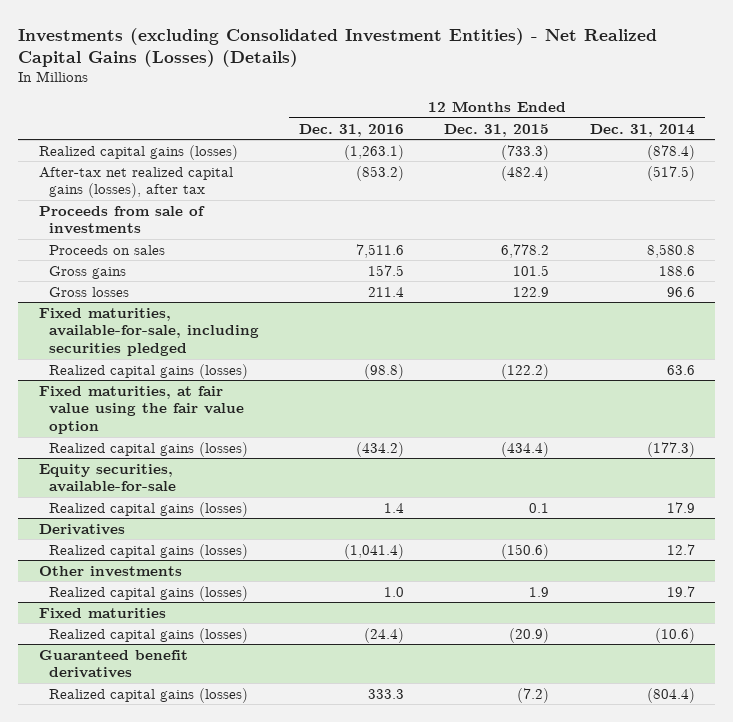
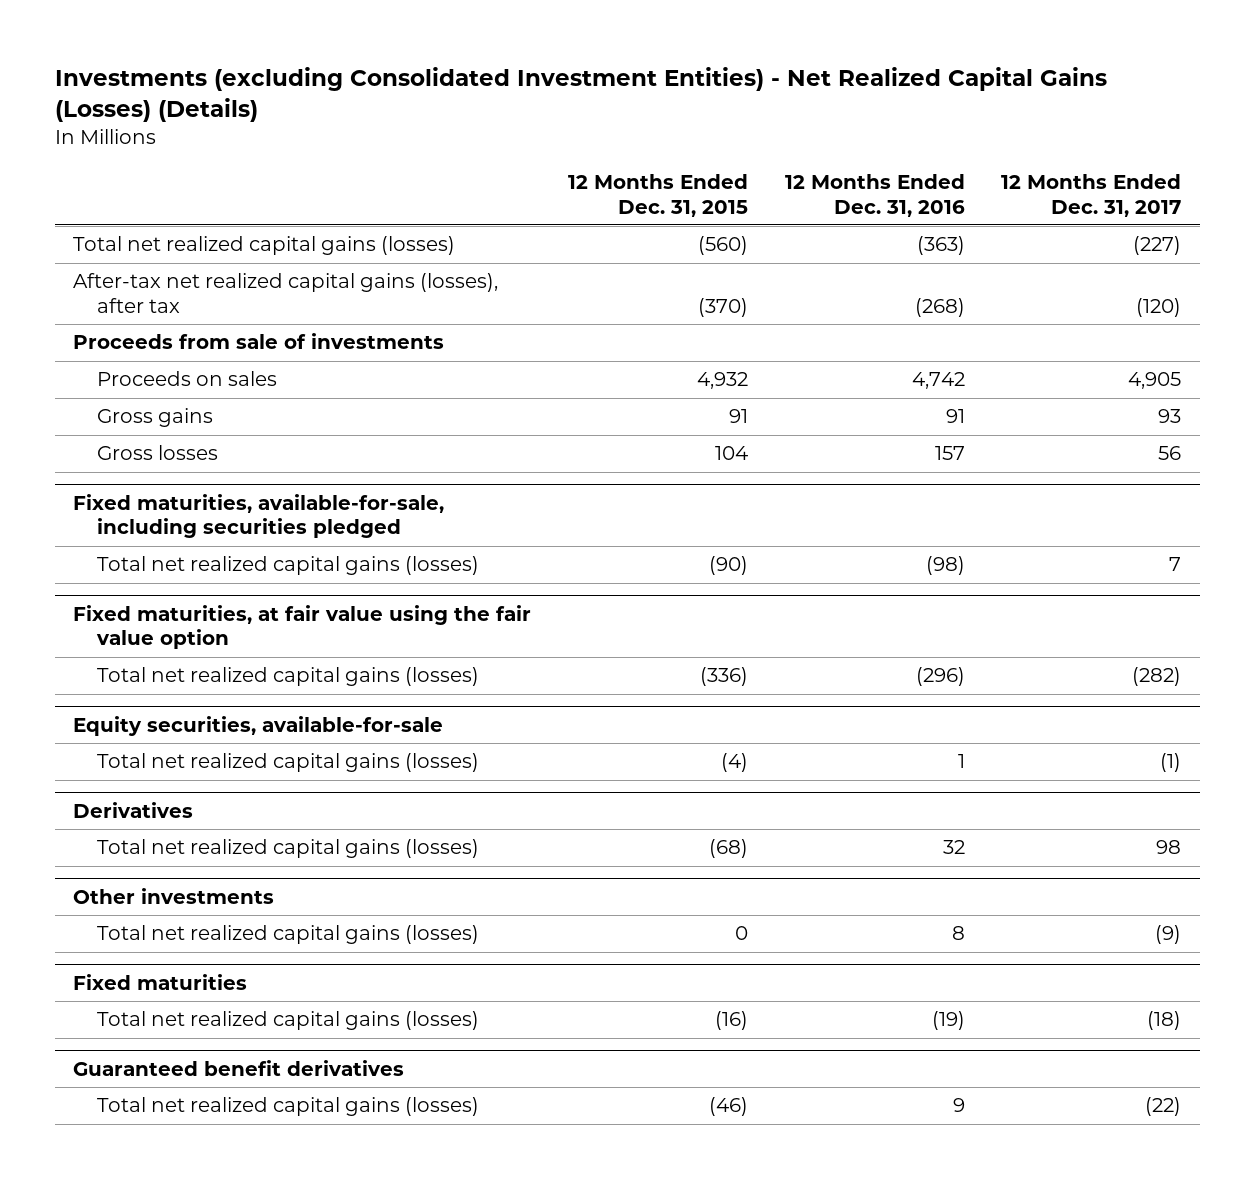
[589,123,695,137] Dec. 31, 2014 -> none
none -> [1001,173,1182,217] 12 Months Ended Dec. 31, 2017
[38,144,238,160] Realized capital gains (losses) -> [73,236,456,256] Total net realized capital gains (losses)
[344,144,405,160] (1,263.1) -> [916,236,965,256] (363)
[501,144,550,160] (733.3) -> [698,236,749,256] (560)
[356,165,405,181] (853.2) -> [914,297,965,317] (268)
[501,165,550,181] (482.4) -> [698,297,749,317] (370)
[356,243,405,258] 7,511.6 -> [911,372,965,390] 4,742
[501,243,550,258] 6,778.2 -> [697,372,749,390] 4,932
[368,264,405,276] 157.5 -> [945,409,965,424] 91
[513,264,550,276] 101.5 -> [729,409,749,424] 91
[368,286,405,297] 211.4 -> [934,446,965,461] 157
[513,286,550,297] 122.9 -> [715,446,749,461] 104
[48,363,248,379] Realized capital gains (losses) -> [96,556,479,576] Total net realized capital gains (losses)
[364,363,405,379] (98.8) -> [925,556,965,576] (98)
[501,363,550,379] (122.2) -> [709,556,749,576] (90)
[48,441,248,457] Realized capital gains (losses) -> [96,667,479,687] Total net realized capital gains (losses)
[356,441,405,457] (434.2) -> [915,667,965,687] (296)
[501,441,550,457] (434.4) -> [700,667,749,687] (336)
[48,501,248,517] Realized capital gains (losses) -> [96,753,479,773] Total net realized capital gains (losses)
[384,502,405,513] 1.4 -> [957,754,965,769] 1
[529,502,550,513] 0.1 -> [721,753,749,773] (4)
[48,543,248,559] Realized capital gains (losses) -> [96,839,479,859] Total net realized capital gains (losses)
[344,543,405,559] (1,041.4) -> [942,840,965,855] 32
[501,543,550,559] (150.6) -> [709,839,749,859] (68)
[48,585,248,601] Realized capital gains (losses) -> [96,925,479,945] Total net realized capital gains (losses)
[384,586,405,597] 1.0 -> [951,926,965,941] 8
[529,586,550,597] 1.9 -> [735,926,749,941] 0
[48,627,248,643] Realized capital gains (losses) -> [96,1011,479,1031] Total net realized capital gains (losses)
[364,627,405,643] (24.4) -> [931,1011,965,1031] (19)
[509,627,550,643] (20.9) -> [715,1011,749,1031] (16)
[48,687,248,703] Realized capital gains (losses) -> [96,1097,479,1117] Total net realized capital gains (losses)
[368,688,405,699] 333.3 -> [952,1098,965,1113] 9
[517,687,550,703] (7.2) -> [709,1097,749,1117] (46)

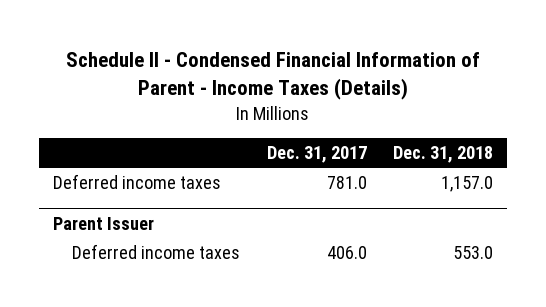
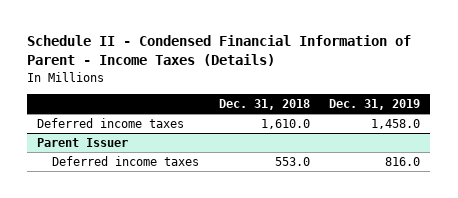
[266,145,367,163] Dec. 31, 2017 -> none
none -> [329,99,421,111] Dec. 31, 2019
[441,176,494,193] 1,157.0 -> [260,118,310,129] 1,610.0

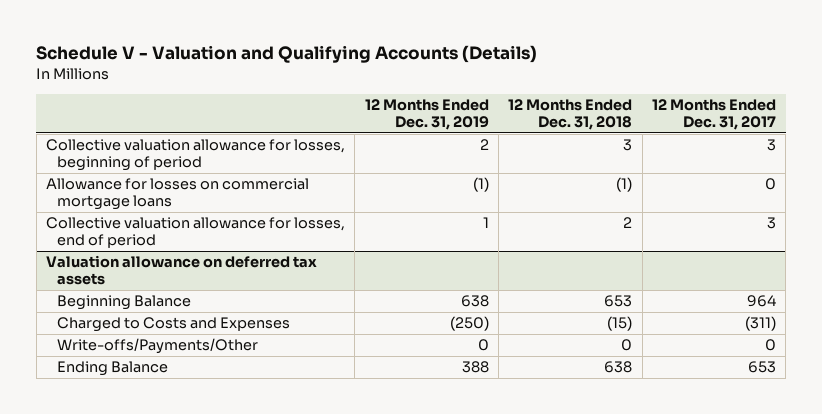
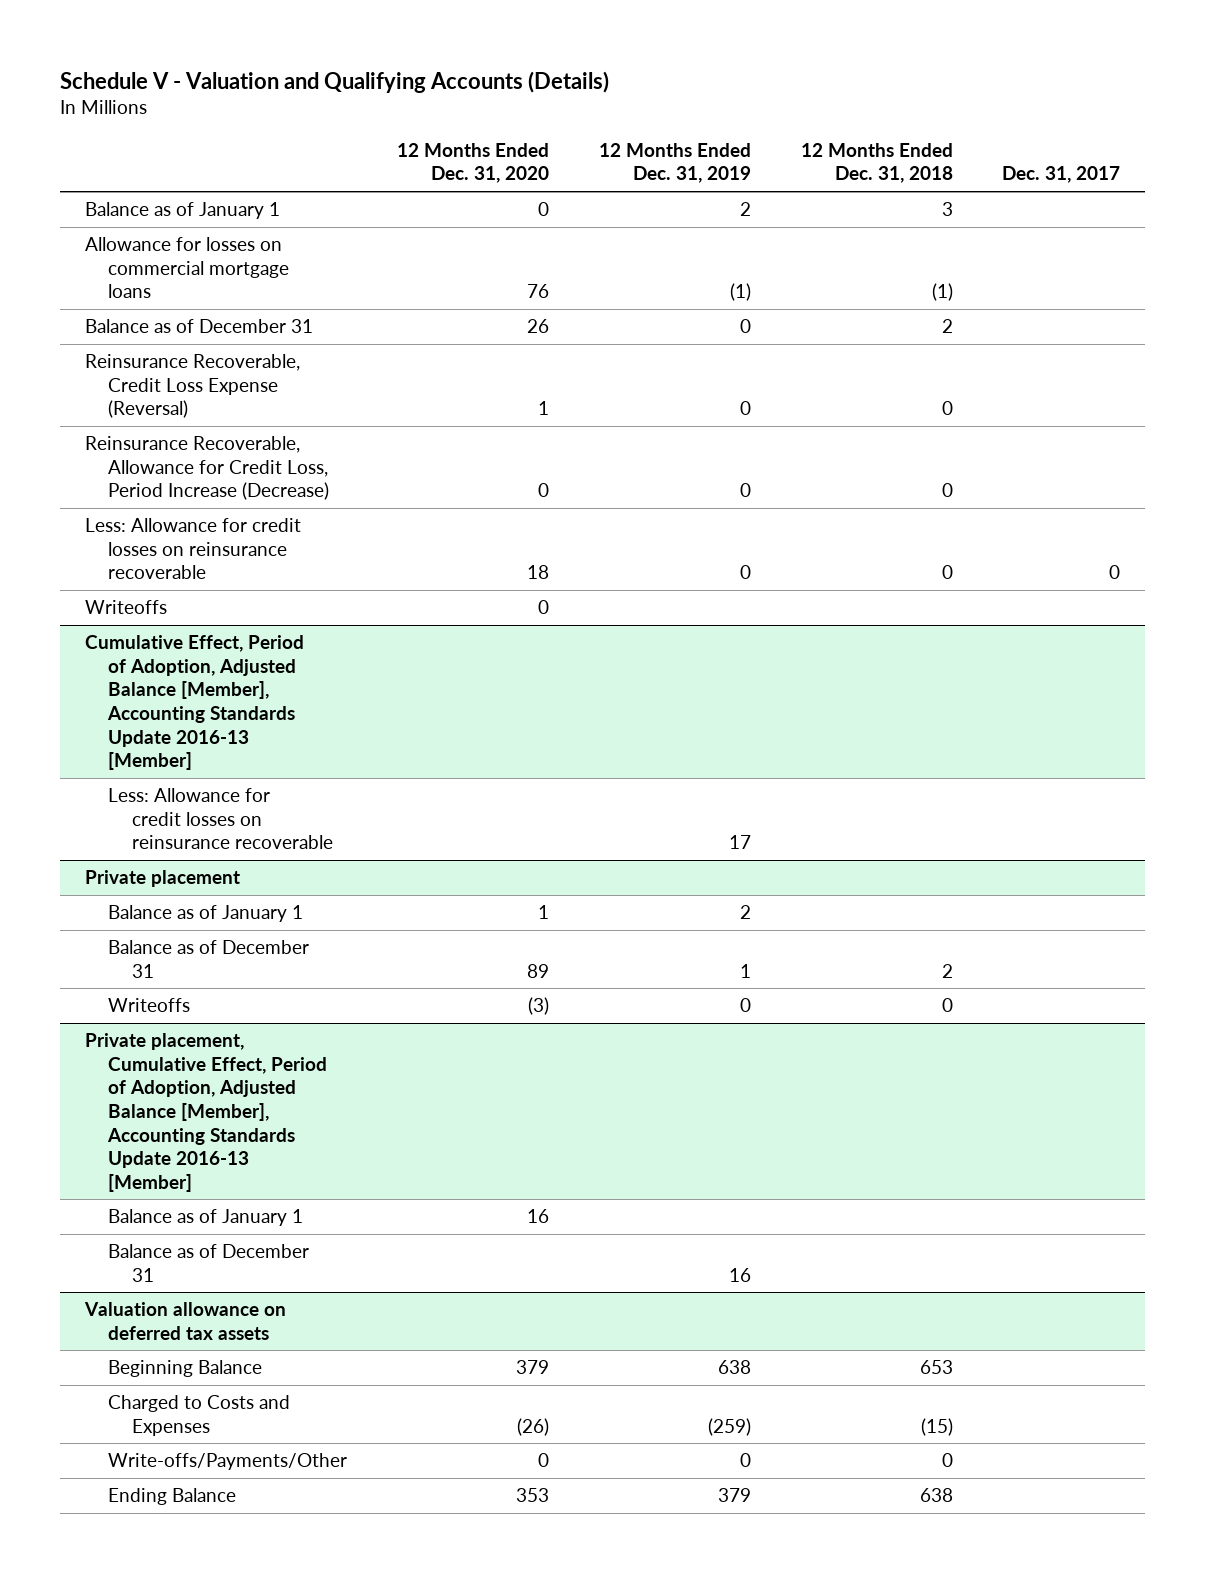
[652,99,777,131] 12 Months Ended Dec. 31, 2017 -> none
none -> [397,142,550,184] 12 Months Ended Dec. 31, 2020
none -> [1002,166,1121,184] Dec. 31, 2017
[46,139,346,172] Collective valuation allowance for losses, beginning of period -> [84,202,280,220] Balance as of January 1
[46,217,346,249] Collective valuation allowance for losses, end of period -> none
none -> [84,319,313,334] Balance as of December 31
none -> [84,354,300,419] Reinsurance Recoverable, Credit Loss Expense (Reversal)
none -> [84,436,330,501] Reinsurance Recoverable, Allowance for Credit Loss, Period Increase (Decrease)
none -> [84,518,301,580] Less: Allowance for credit losses on reinsurance recoverable
none -> [84,600,167,615] Writeoffs
none -> [84,635,304,771] Cumulative Effect, Period of Adoption, Adjusted Balance [Member], Accounting Standards Update 2016-13 [Member]
none -> [108,788,334,850] Less: Allowance for credit losses on reinsurance recoverable
none -> [84,870,240,888] Private placement
none -> [108,905,304,923] Balance as of January 1
none -> [108,940,310,978] Balance as of December 31
none -> [108,998,191,1013] Writeoffs
none -> [84,1033,328,1192] Private placement, Cumulative Effect, Period of Adoption, Adjusted Balance [Member], Accounting Standards Update 2016-13 [Member]
none -> [108,1209,304,1227] Balance as of January 1
none -> [108,1244,310,1282] Balance as of December 31
[449,316,489,332] (250) -> [707,1417,751,1436] (259)
[461,361,489,374] 388 -> [717,1488,751,1503] 379

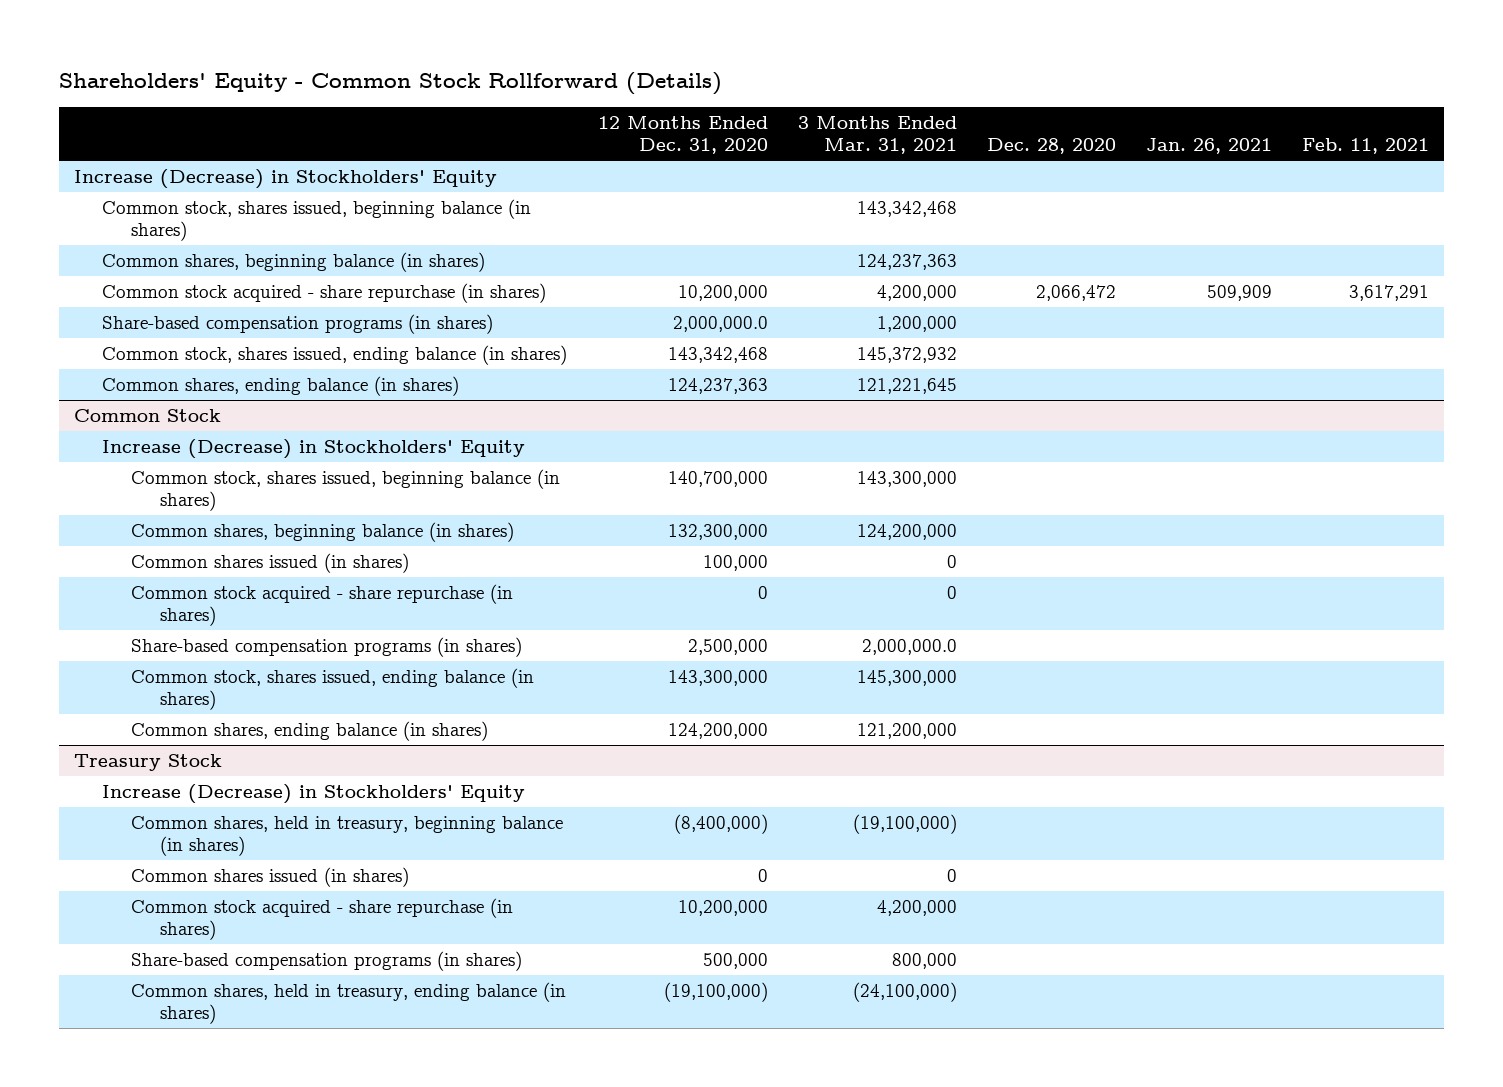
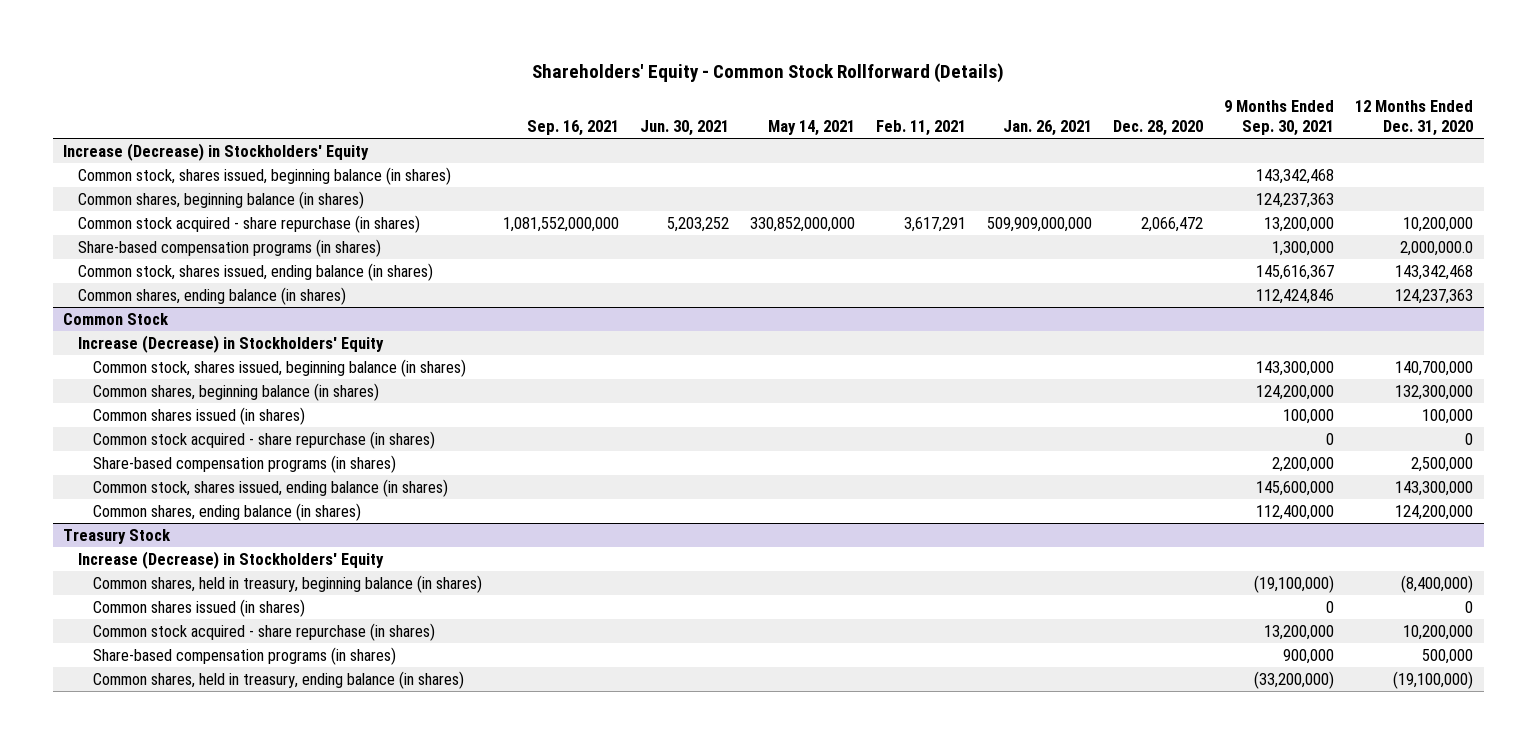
[797,116,957,155] 3 Months Ended Mar. 31, 2021 -> none
none -> [527,119,620,136] Sep. 16, 2021
none -> [640,119,730,136] Jun. 30, 2021
none -> [768,119,856,136] May 14, 2021
none -> [1224,100,1335,136] 9 Months Ended Sep. 30, 2021
[1207,285,1273,302] 509,909 -> [987,216,1093,232] 509,909,000,000

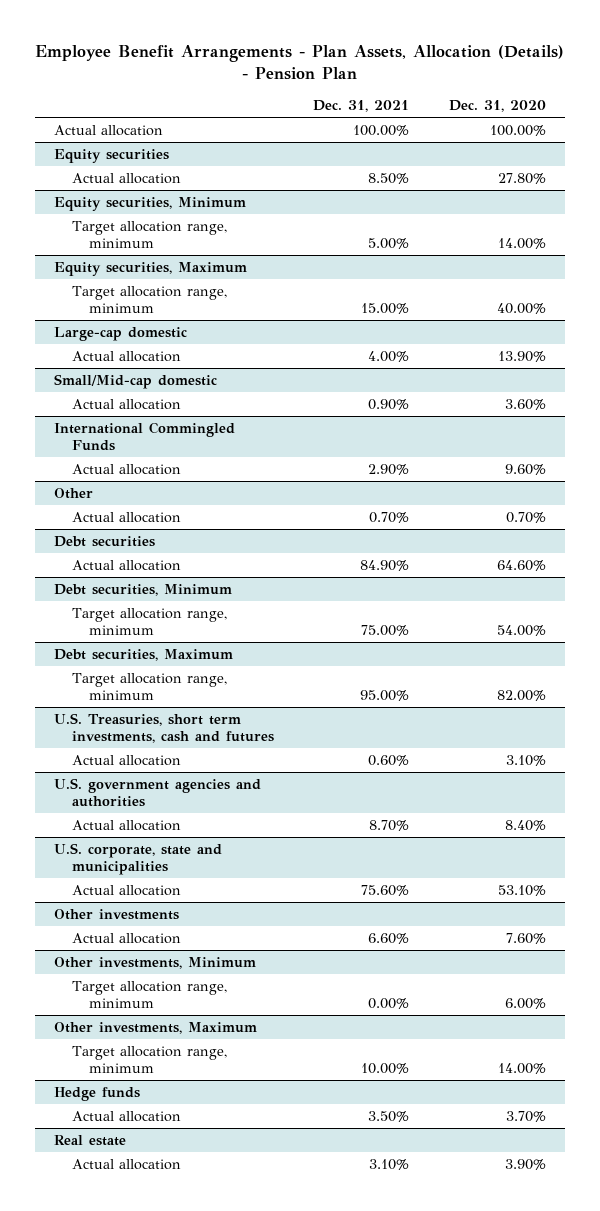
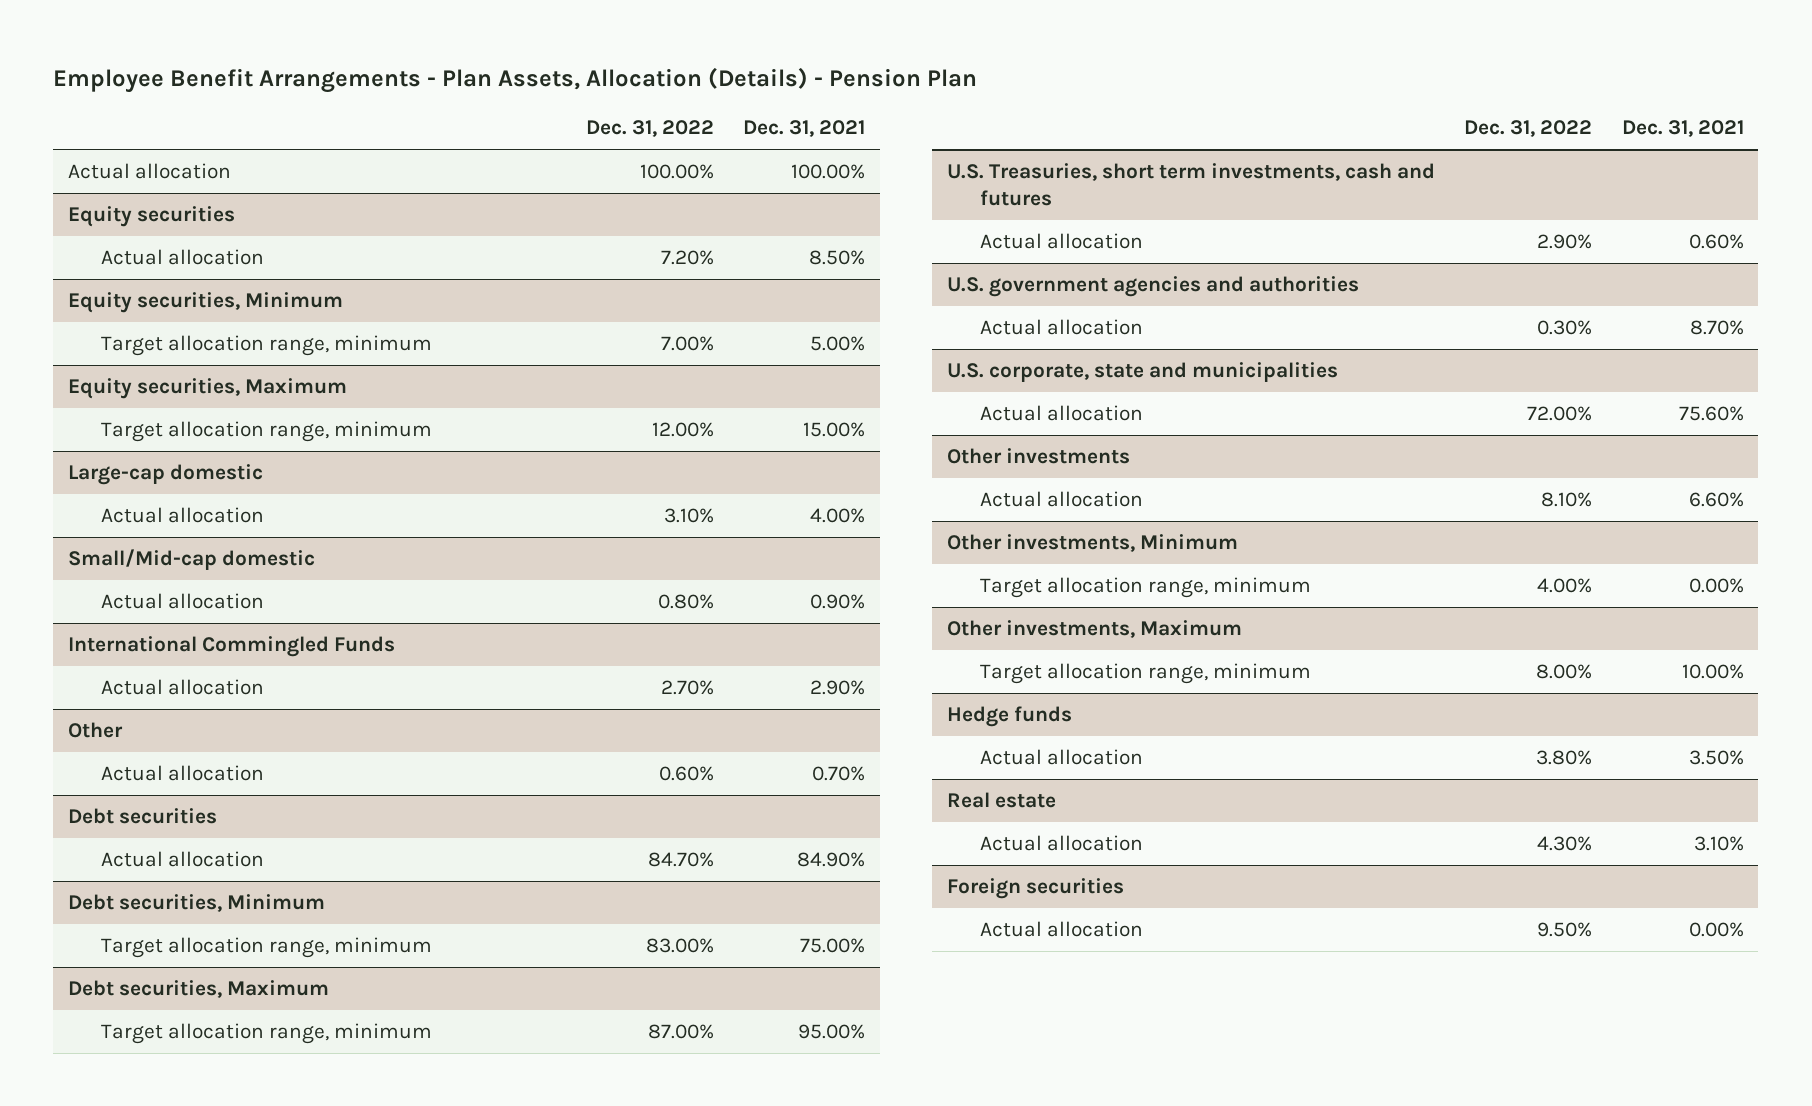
[448,100,546,113] Dec. 31, 2020 -> none
none -> [585,120,714,138] Dec. 31, 2022
none -> [946,878,1124,900] Foreign securities
none -> [979,921,1143,938] Actual allocation

